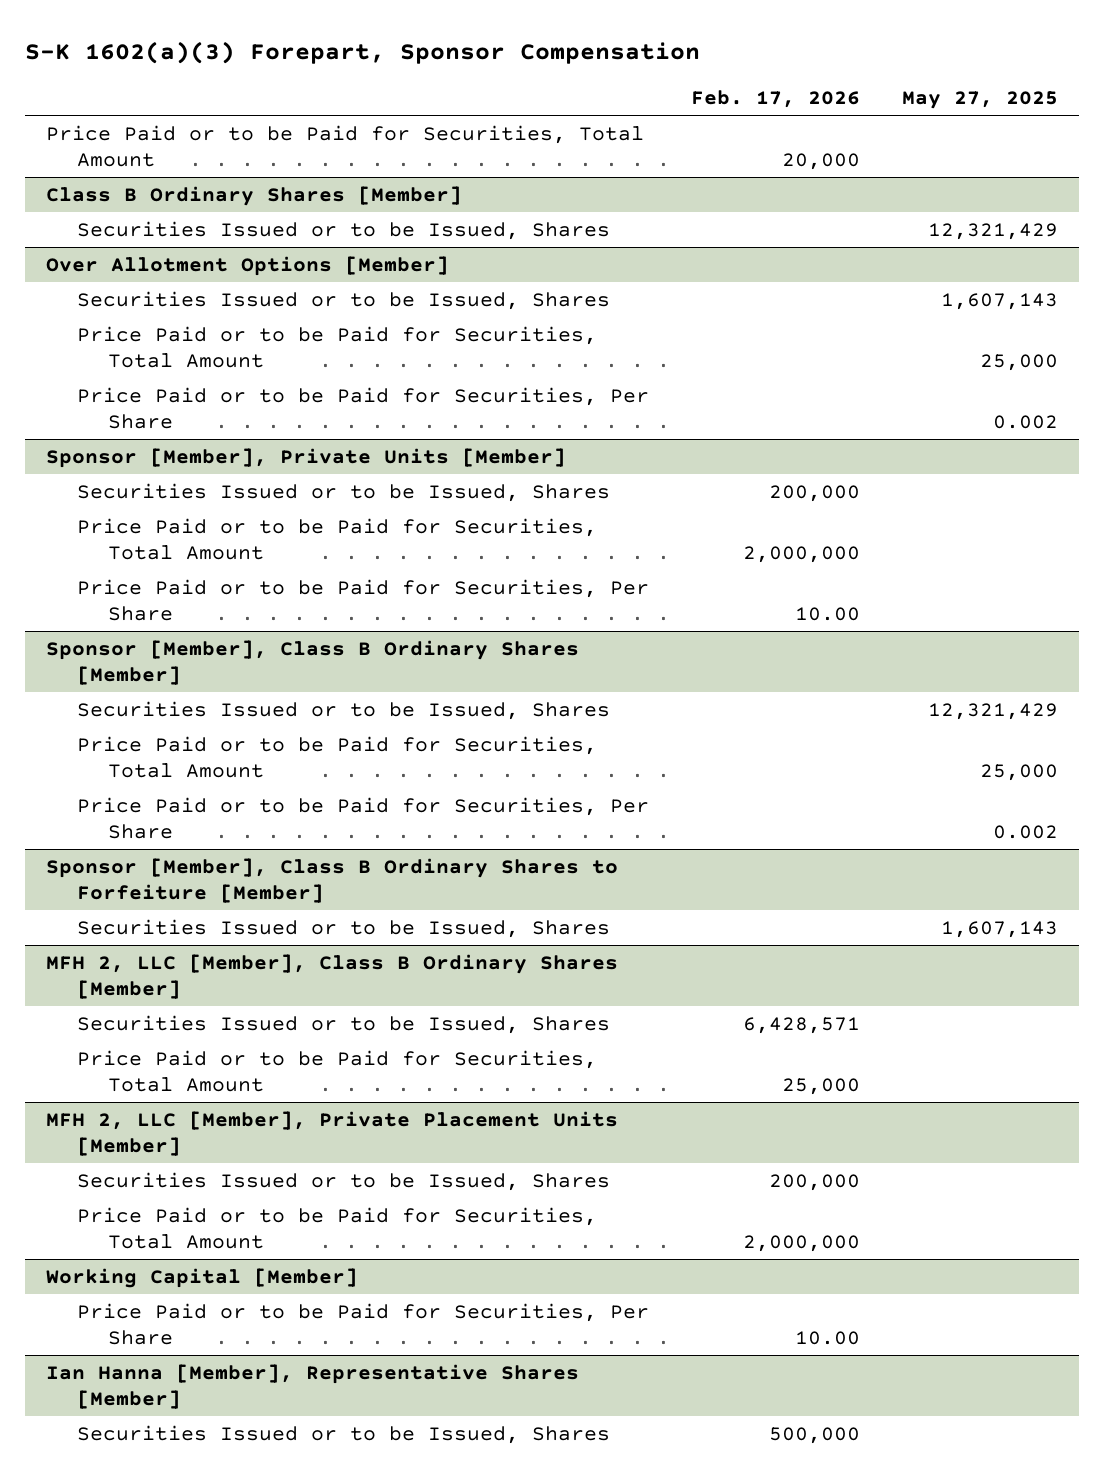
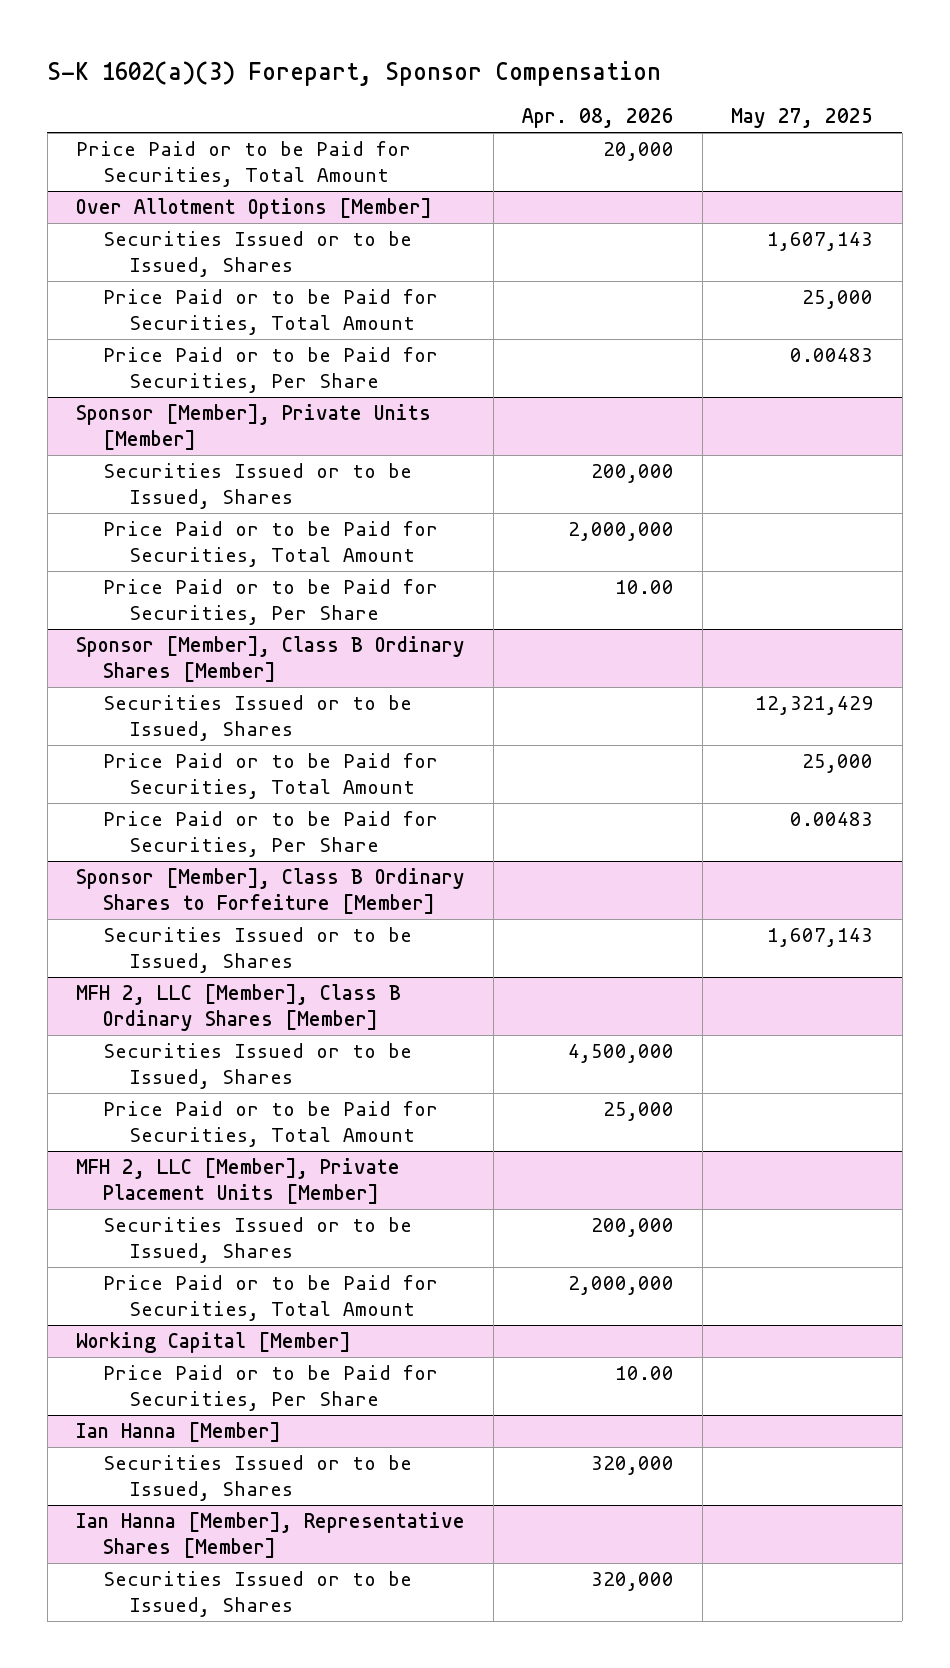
[690,90,860,109] Feb. 17, 2026 -> none
none -> [522,108,675,129] Apr. 08, 2026
[45,185,462,206] Class B Ordinary Shares [Member] -> none
[76,220,610,240] Securities Issued or to be Issued, Shares -> none
[992,414,1058,429] 0.002 -> [790,348,874,363] 0.00483
[992,824,1058,839] 0.002 -> [790,812,874,827] 0.00483
none -> [76,1422,282,1443] Ian Hanna [Member]
none -> [102,1455,412,1502] Securities Issued or to be Issued, Shares

